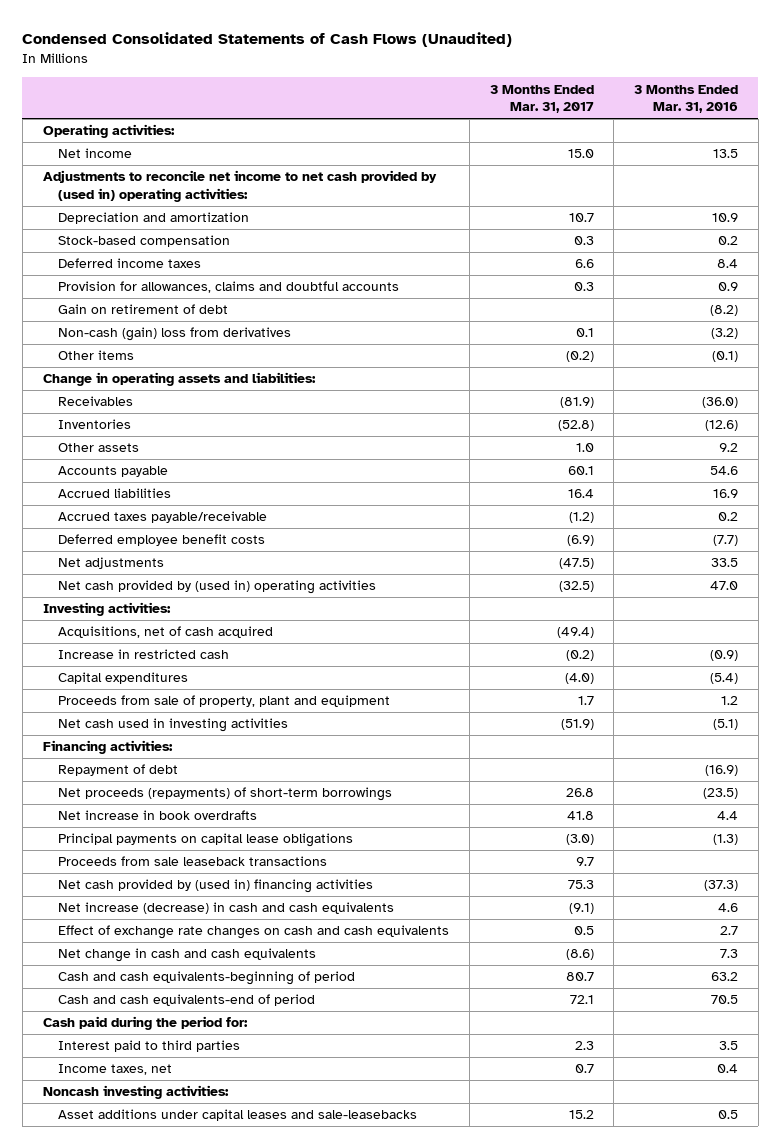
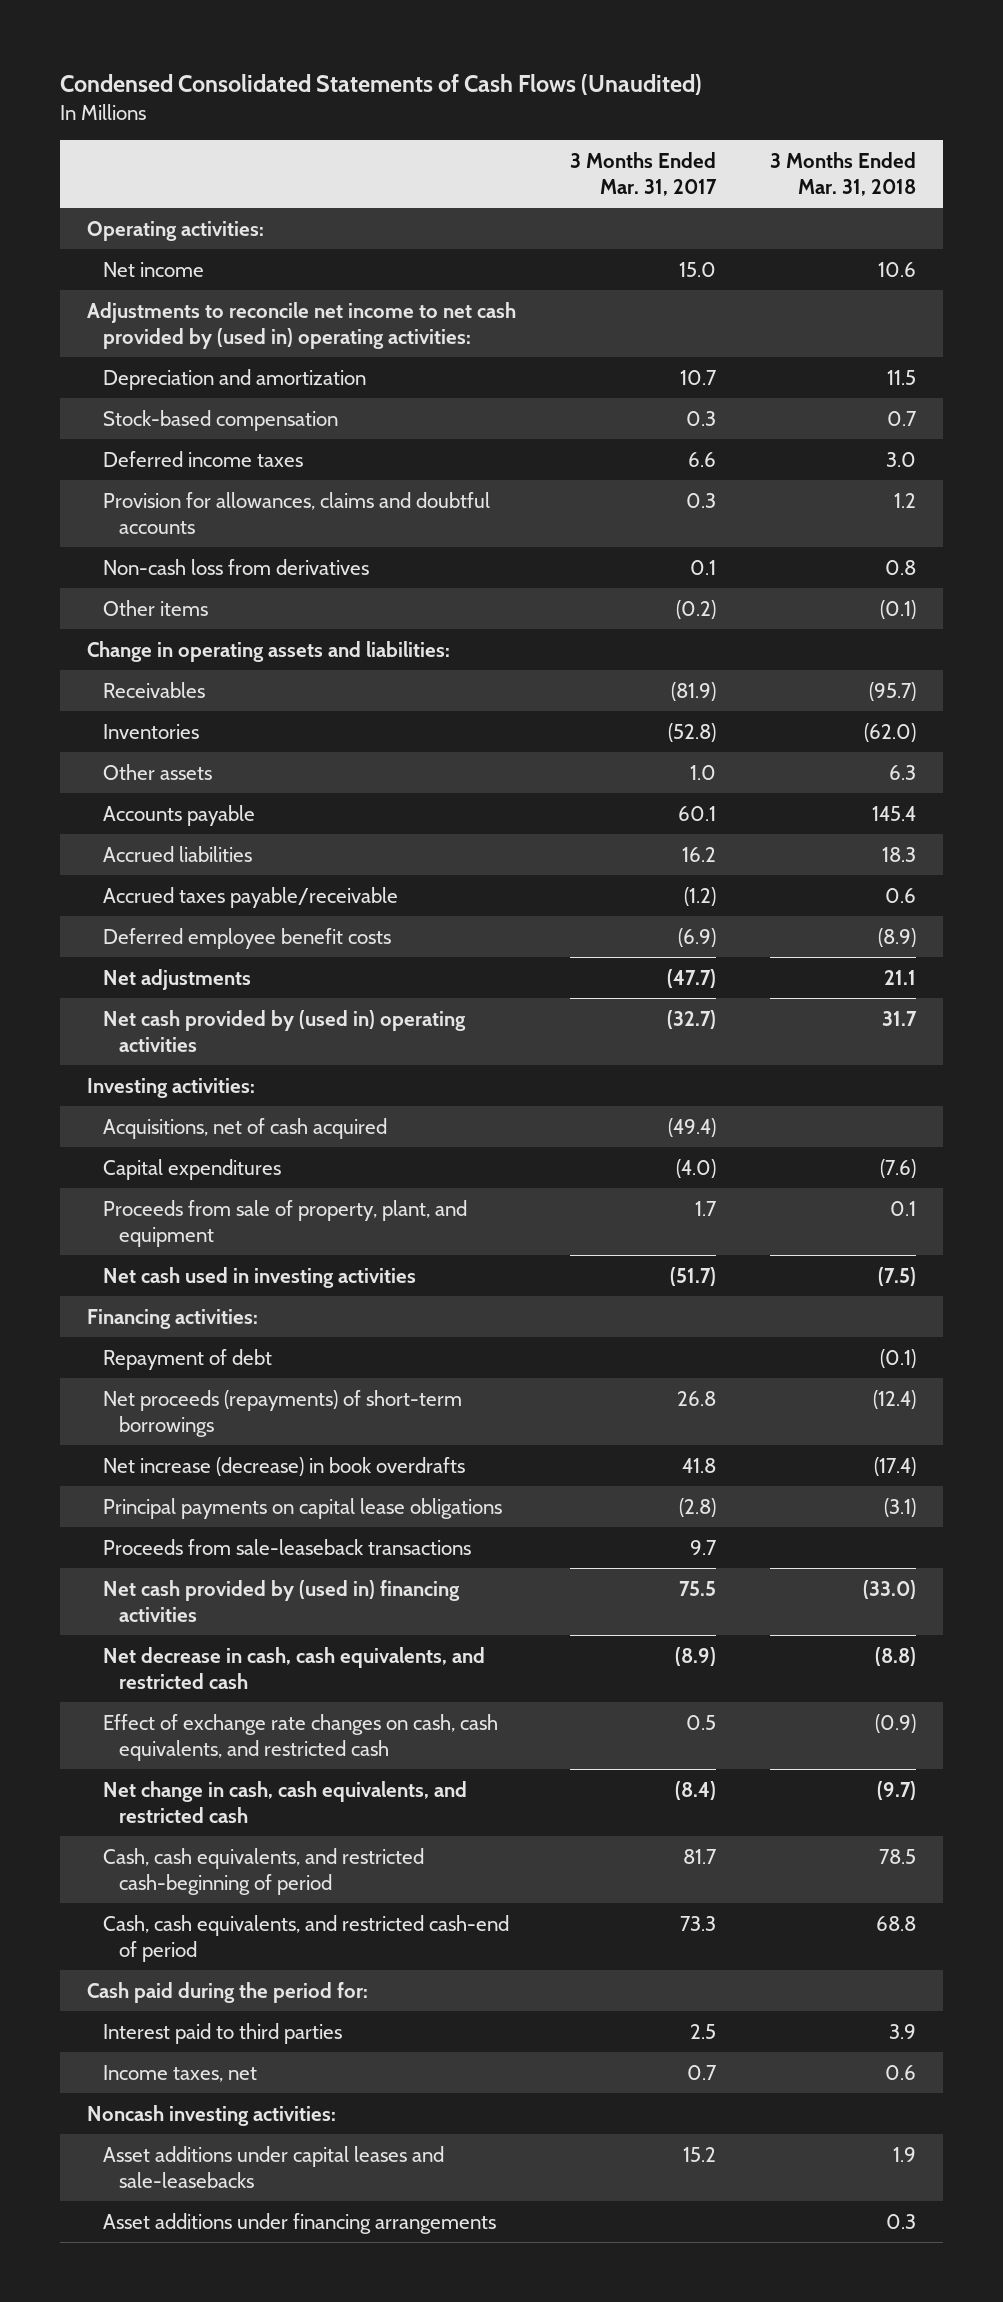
[634,84,739,114] 3 Months Ended Mar. 31, 2016 -> none
none -> [770,151,917,197] 3 Months Ended Mar. 31, 2018
[58,304,229,315] Gain on retirement of debt -> none
[58,327,292,342] Non-cash (gain) loss from derivatives -> [102,558,369,575] Non-cash loss from derivatives
[567,489,594,499] 16.4 -> [682,846,717,862] 16.2
[558,558,594,570] (47.5) -> [667,968,717,988] (47.7)
[558,581,594,593] (32.5) -> [667,1009,717,1029] (32.7)
[58,649,230,660] Increase in restricted cash -> none
[58,695,391,708] Proceeds from sale of property, plant and equipment -> [102,1199,467,1248] Proceeds from sale of property, plant, and equipment
[560,719,594,731] (51.9) -> [670,1266,717,1286] (51.7)
[58,810,258,821] Net increase in book overdrafts -> [102,1456,465,1476] Net increase (decrease) in book overdrafts
[565,834,594,846] (3.0) -> [679,1497,717,1517] (2.8)
[58,856,328,867] Proceeds from sale leaseback transactions -> [102,1538,471,1555] Proceeds from sale-leaseback transactions
[567,880,594,890] 75.3 -> [679,1580,717,1596] 75.5
[58,902,395,915] Net increase (decrease) in cash and cash equivalents -> [102,1646,485,1690] Net decrease in cash, cash equivalents, and restricted cash
[568,903,594,915] (9.1) -> [675,1646,717,1666] (8.9)
[58,925,450,940] Effect of exchange rate changes on cash and cash equivalents -> [102,1713,498,1762] Effect of exchange rate changes on cash, cash equivalents, and restricted cash
[58,948,317,963] Net change in cash and cash equivalents -> [102,1780,467,1824] Net change in cash, cash equivalents, and restricted cash
[565,949,594,961] (8.6) -> [675,1780,717,1800] (8.4)
[58,971,356,986] Cash and cash equivalents-beginning of period -> [102,1847,424,1896] Cash, cash equivalents, and restricted cash-beginning of period
[565,972,594,982] 80.7 -> [683,1848,718,1864] 81.7
[58,994,316,1007] Cash and cash equivalents-end of period -> [102,1914,509,1963] Cash, cash equivalents, and restricted cash-end of period
[569,995,594,1005] 72.1 -> [680,1915,717,1931] 73.3
[574,1041,594,1051] 2.3 -> [690,2023,717,2039] 2.5
none -> [102,2212,496,2234] Asset additions under financing arrangements

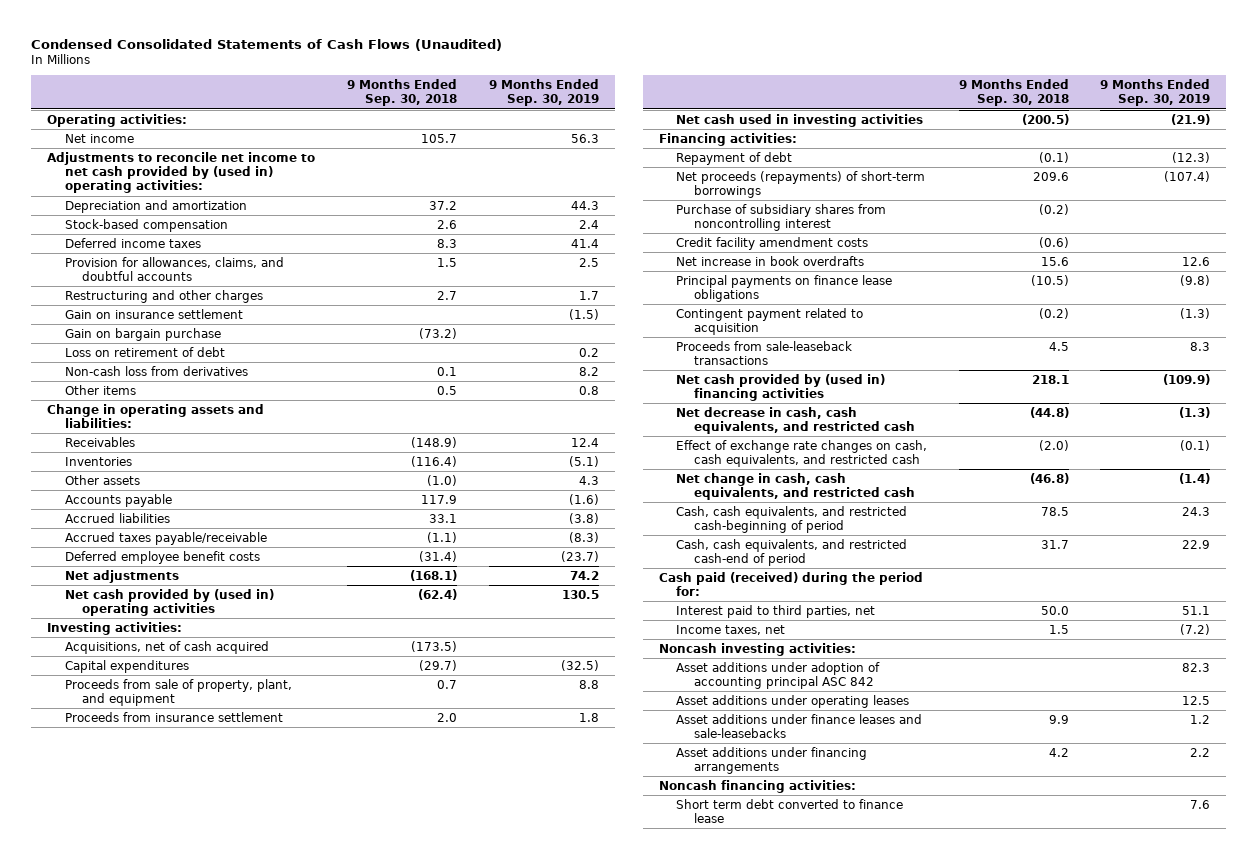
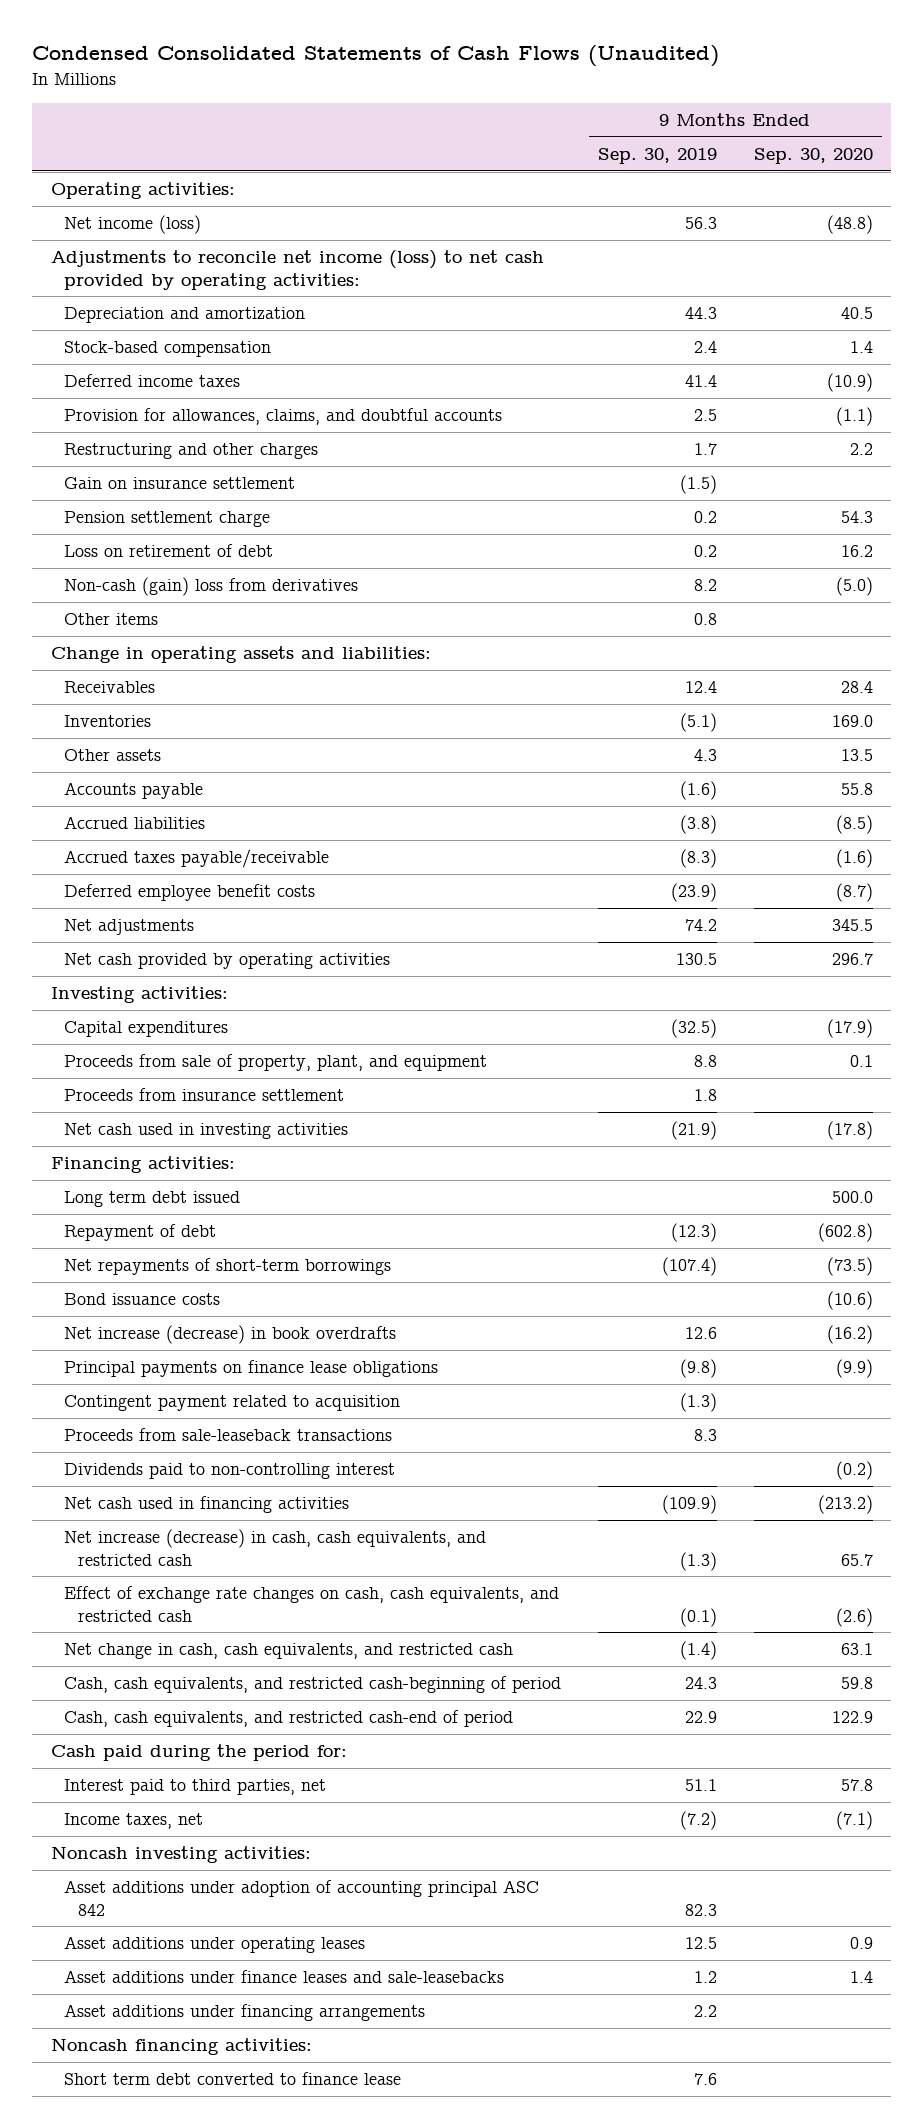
[347,79,458,107] 9 Months Ended Sep. 30, 2018 -> none
none -> [753,148,873,165] Sep. 30, 2020
[64,133,134,143] Net income -> [64,215,202,235] Net income (loss)
[47,151,316,193] Adjustments to reconcile net income to net cash provided by (used in) operating activities: -> [50,250,544,290] Adjustments to reconcile net income (loss) to net cash provided by operating activities:
[64,327,221,341] Gain on bargain purchase -> none
none -> [64,511,271,528] Pension settlement charge
[64,365,248,376] Non-cash loss from derivatives -> [64,577,359,597] Non-cash (gain) loss from derivatives
[560,550,599,562] (23.7) -> [671,883,718,903] (23.9)
[64,588,274,616] Net cash provided by (used in) operating activities -> [64,953,391,970] Net cash provided by operating activities
[64,640,269,654] Acquisitions, net of cash acquired -> none
none -> [64,1191,241,1208] Long term debt issued
[676,203,887,231] Purchase of subsidiary shares from noncontrolling interest -> none
[676,236,869,250] Credit facility amendment costs -> none
[676,170,926,198] Net proceeds (repayments) of short-term borrowings -> [64,1258,392,1276] Net repayments of short-term borrowings
none -> [64,1293,221,1306] Bond issuance costs
[676,255,865,266] Net increase in book overdrafts -> [64,1325,397,1345] Net increase (decrease) in book overdrafts
none -> [64,1463,396,1480] Dividends paid to non-controlling interest
[676,373,886,401] Net cash provided by (used in) financing activities -> [64,1496,350,1514] Net cash used in financing activities
[676,406,915,434] Net decrease in cash, cash equivalents, and restricted cash -> [64,1529,487,1566] Net increase (decrease) in cash, cash equivalents, and restricted cash
[658,571,923,596] Cash paid (received) during the period for: -> [50,1744,347,1762] Cash paid during the period for:

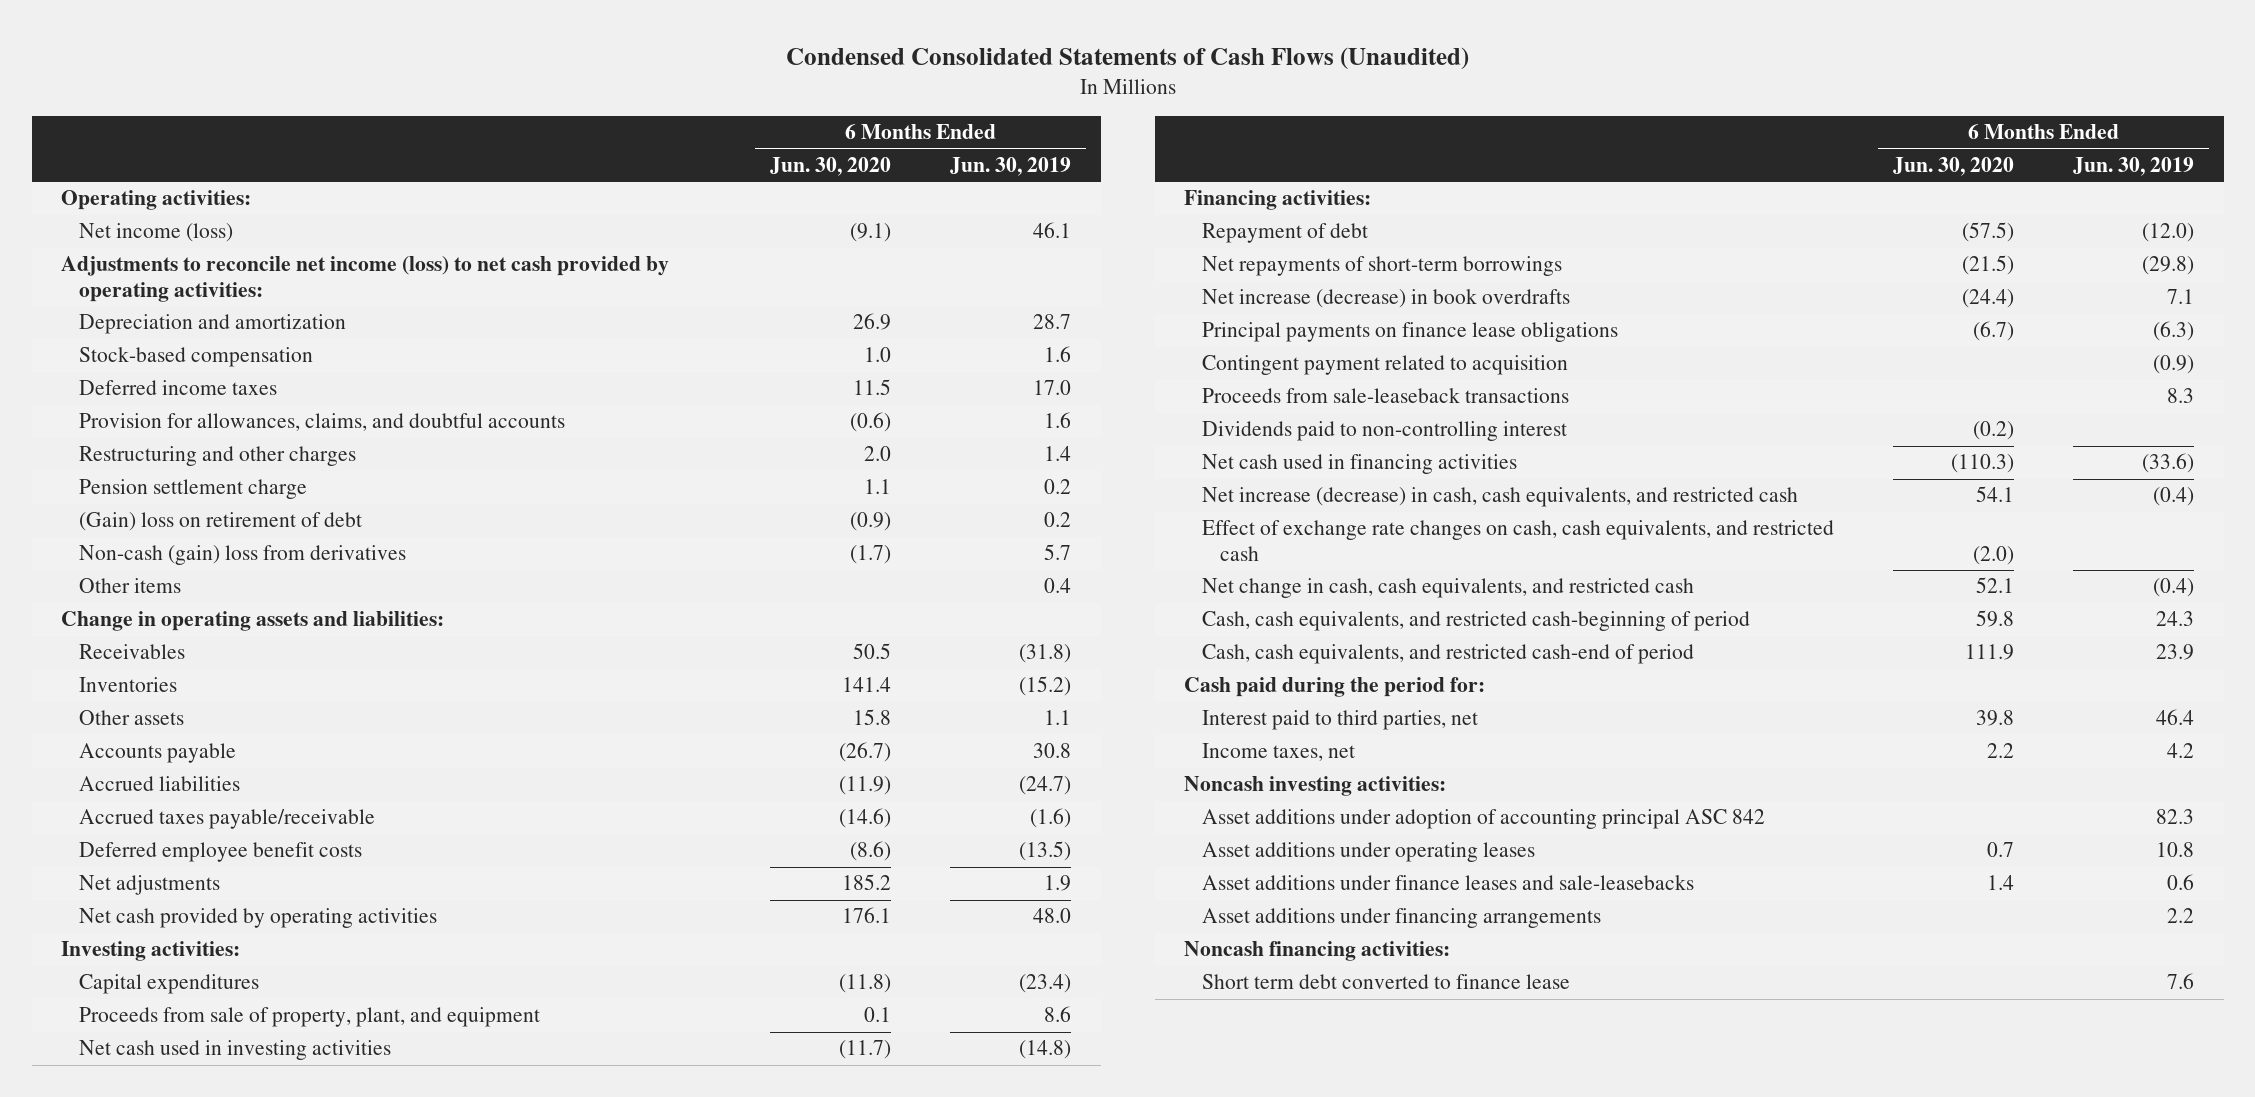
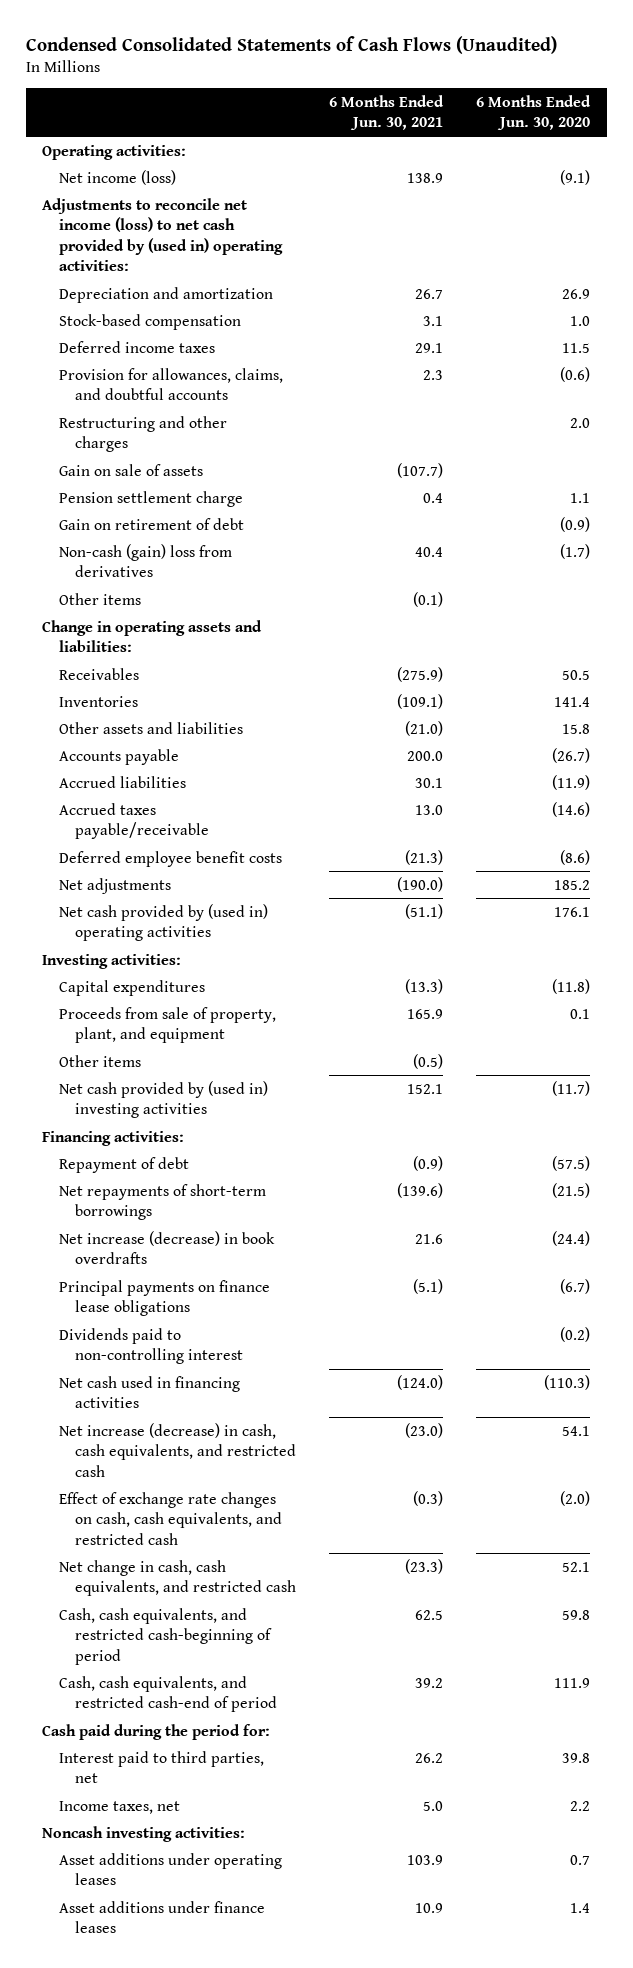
[950,156,1072,176] Jun. 30, 2019 -> none
none -> [329,94,445,131] 6 Months Ended Jun. 30, 2021
[61,256,670,303] Adjustments to reconcile net income (loss) to net cash provided by operating activities: -> [42,197,283,272] Adjustments to reconcile net income (loss) to net cash provided by (used in) operating activities:
none -> [58,463,203,476] Gain on sale of assets
[79,512,363,532] (Gain) loss on retirement of debt -> [58,517,244,530] Gain on retirement of debt
[79,710,185,726] Other assets -> [58,721,243,734] Other assets and liabilities
[79,908,438,929] Net cash provided by operating activities -> [58,903,268,942] Net cash provided by (used in) operating activities
none -> [58,1054,141,1067] Other items
[79,1040,392,1061] Net cash used in investing activities -> [58,1080,268,1119] Net cash provided by (used in) investing activities
[1202,355,1569,376] Contingent payment related to acquisition -> none
[1202,388,1570,404] Proceeds from sale-leaseback transactions -> none
[1202,809,1766,830] Asset additions under adoption of accounting principal ASC 842 -> none
[1202,908,1602,929] Asset additions under financing arrangements -> none
[1184,941,1451,962] Noncash financing activities: -> none
[1202,974,1571,990] Short term debt converted to finance lease -> none
[1202,875,1695,891] Asset additions under finance leases and sale-leasebacks -> [58,1900,265,1934] Asset additions under finance leases

